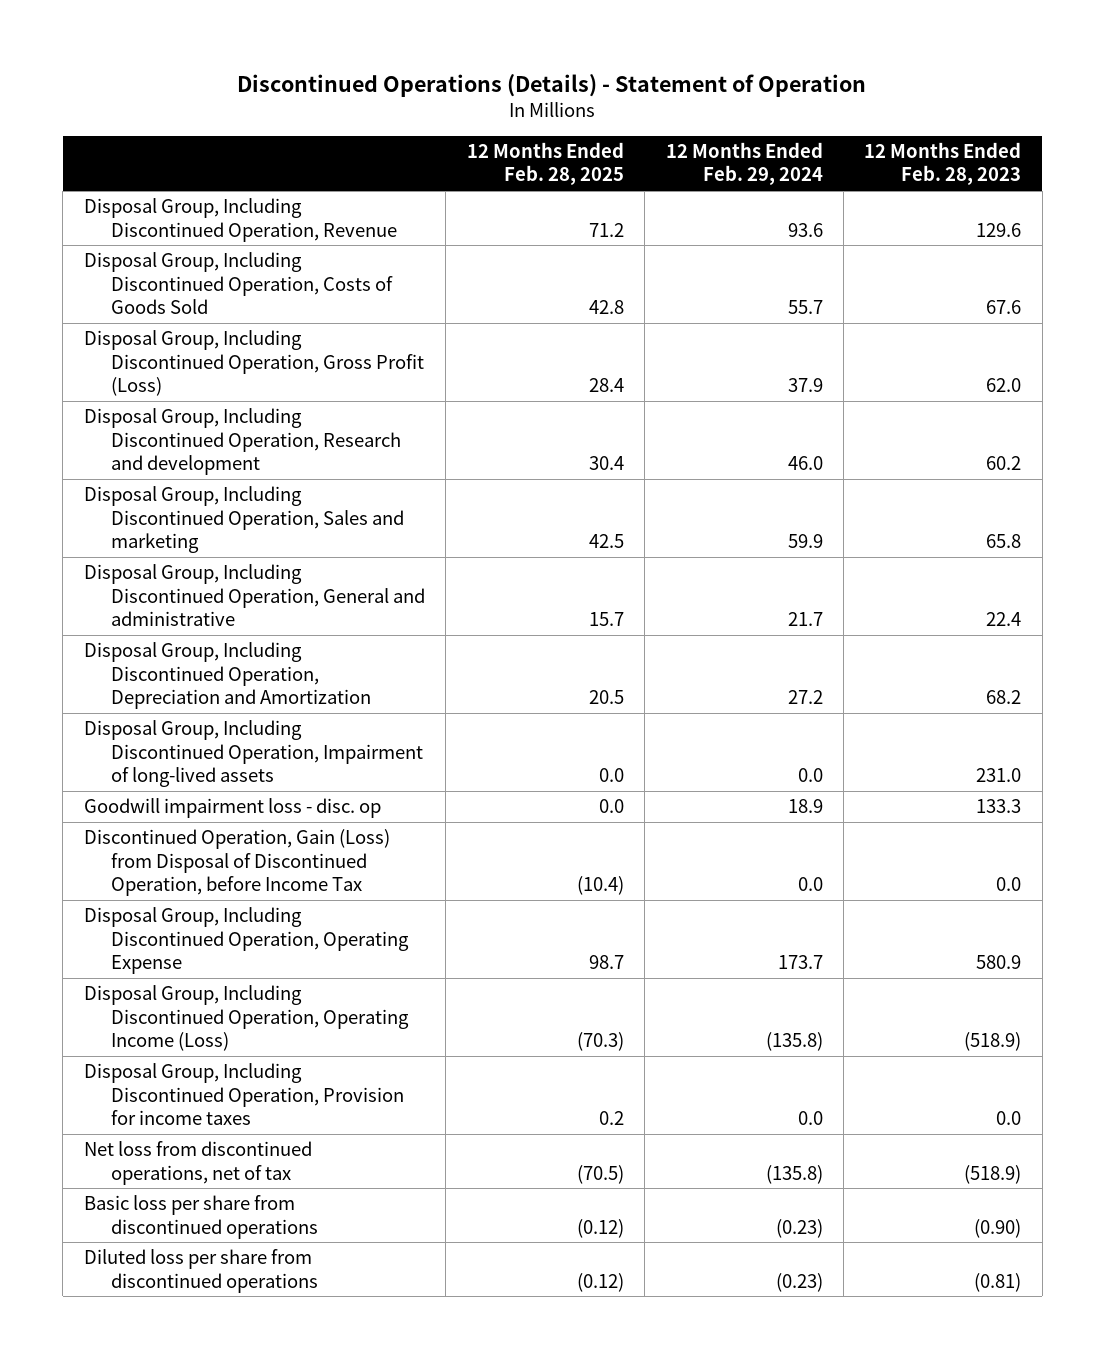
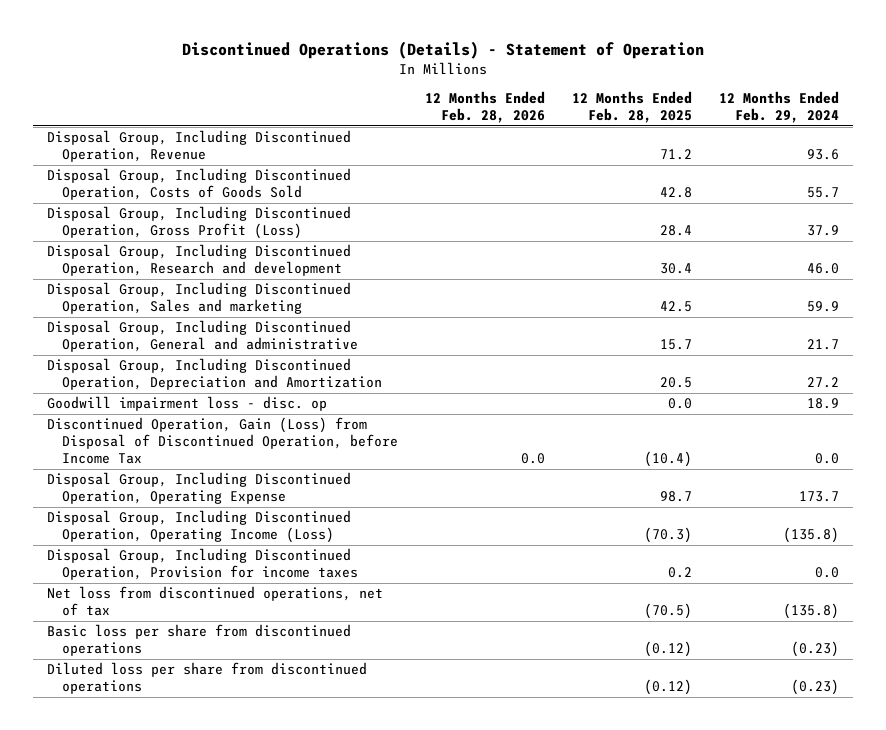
[864,141,1022,186] 12 Months Ended Feb. 28, 2023 -> none
none -> [425,91,546,124] 12 Months Ended Feb. 28, 2026
[83,720,424,788] Disposal Group, Including Discontinued Operation, Impairment of long-lived assets -> none

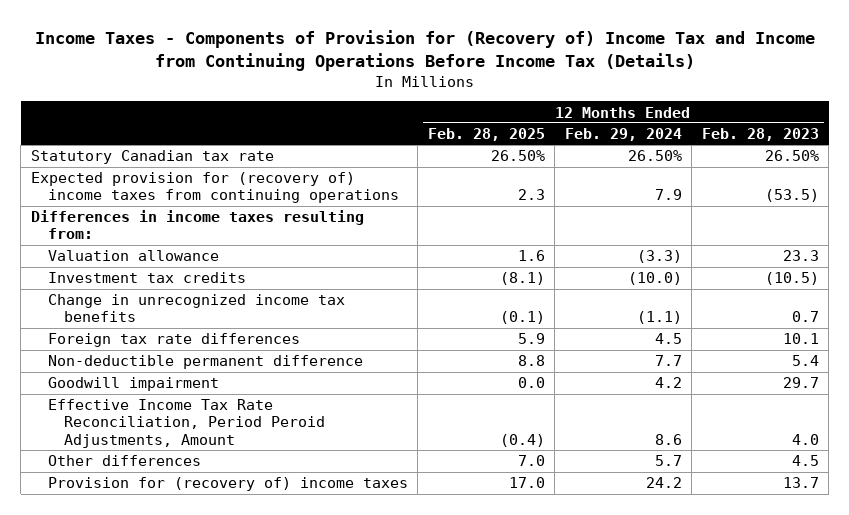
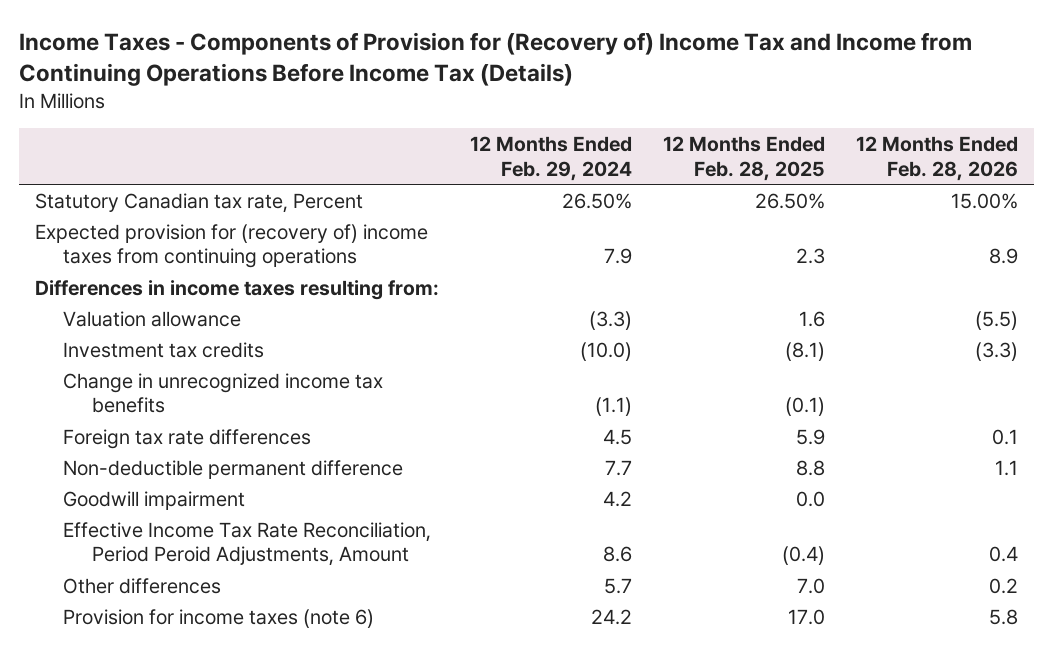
[701,128,819,142] Feb. 28, 2023 -> none
none -> [856,136,1019,181] 12 Months Ended Feb. 28, 2026
[30,150,274,165] Statutory Canadian tax rate -> [34,192,363,213] Statutory Canadian tax rate, Percent
[47,477,408,492] Provision for (recovery of) income taxes -> [63,608,375,628] Provision for income taxes (note 6)

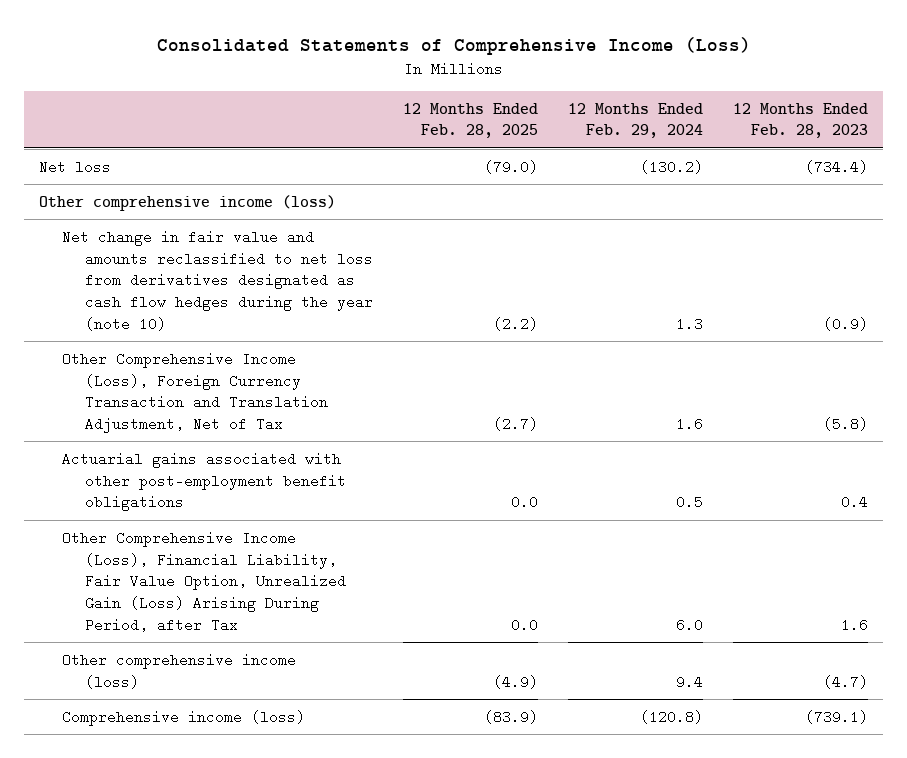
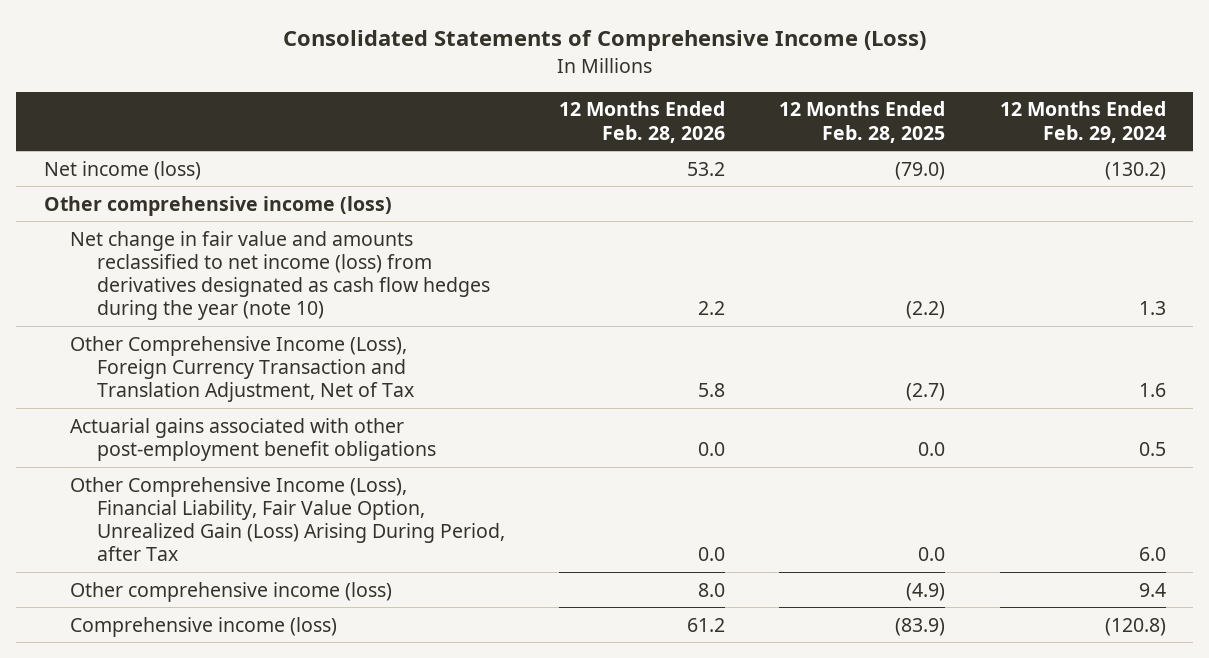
[733,102,869,139] 12 Months Ended Feb. 28, 2023 -> none
none -> [558,101,725,143] 12 Months Ended Feb. 28, 2026
[38,159,111,174] Net loss -> [43,160,201,180] Net income (loss)
[61,229,373,332] Net change in fair value and amounts reclassified to net loss from derivatives designated as cash flow hedges during the year (note 10) -> [70,230,490,320] Net change in fair value and amounts reclassified to net income (loss) from derivatives designated as cash flow hedges during the year (note 10)

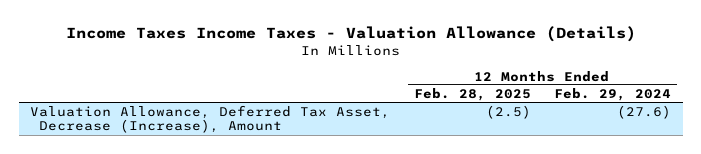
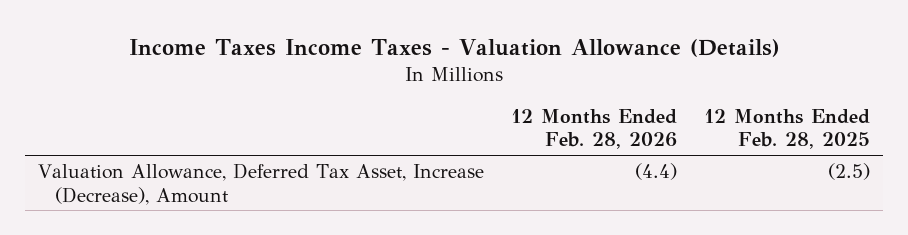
[553,87,671,101] Feb. 29, 2024 -> none
none -> [510,108,677,150] 12 Months Ended Feb. 28, 2026
[30,105,391,134] Valuation Allowance, Deferred Tax Asset, Decrease (Increase), Amount -> [38,163,485,205] Valuation Allowance, Deferred Tax Asset, Increase (Decrease), Amount

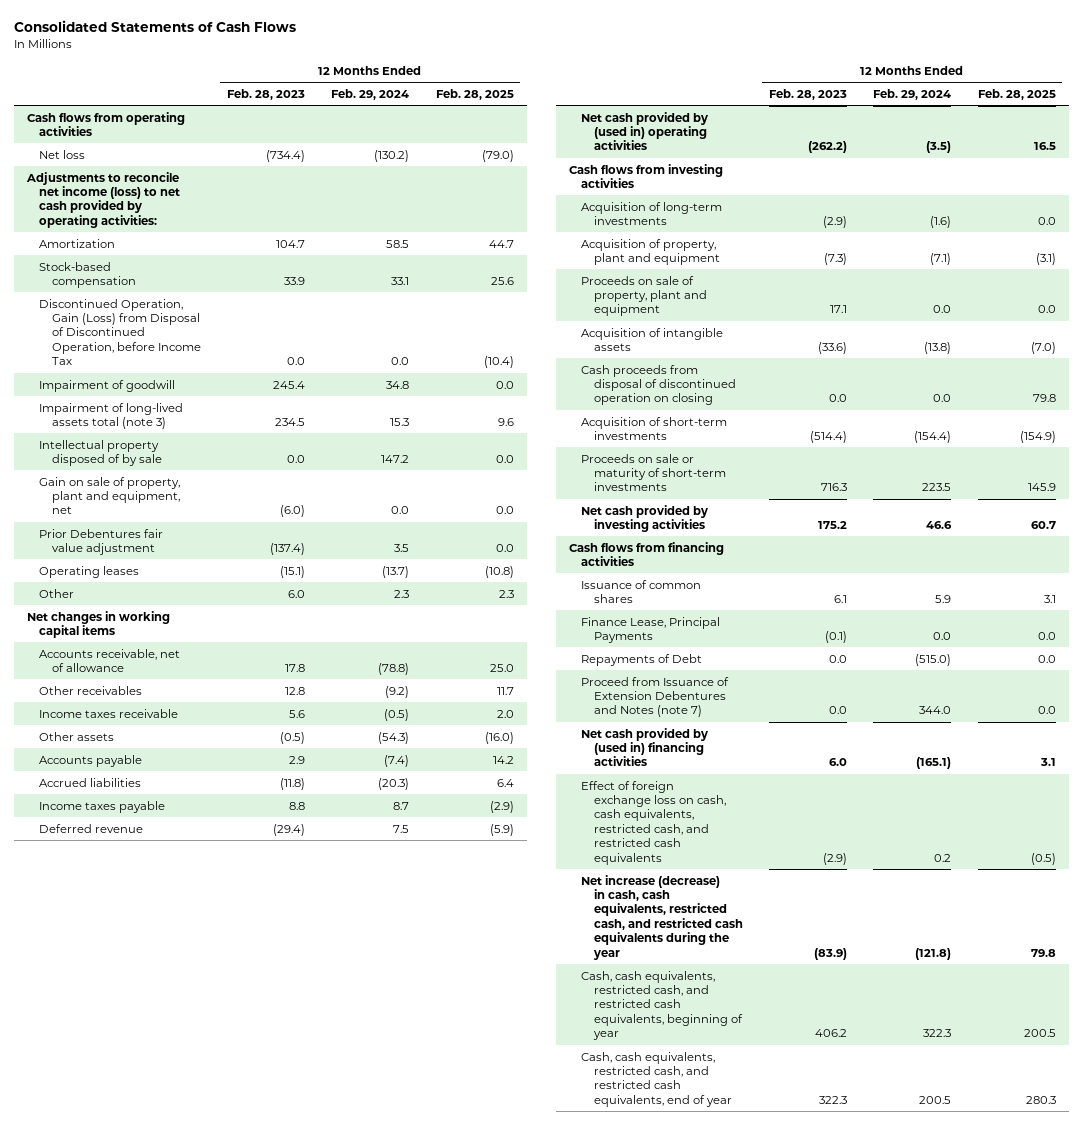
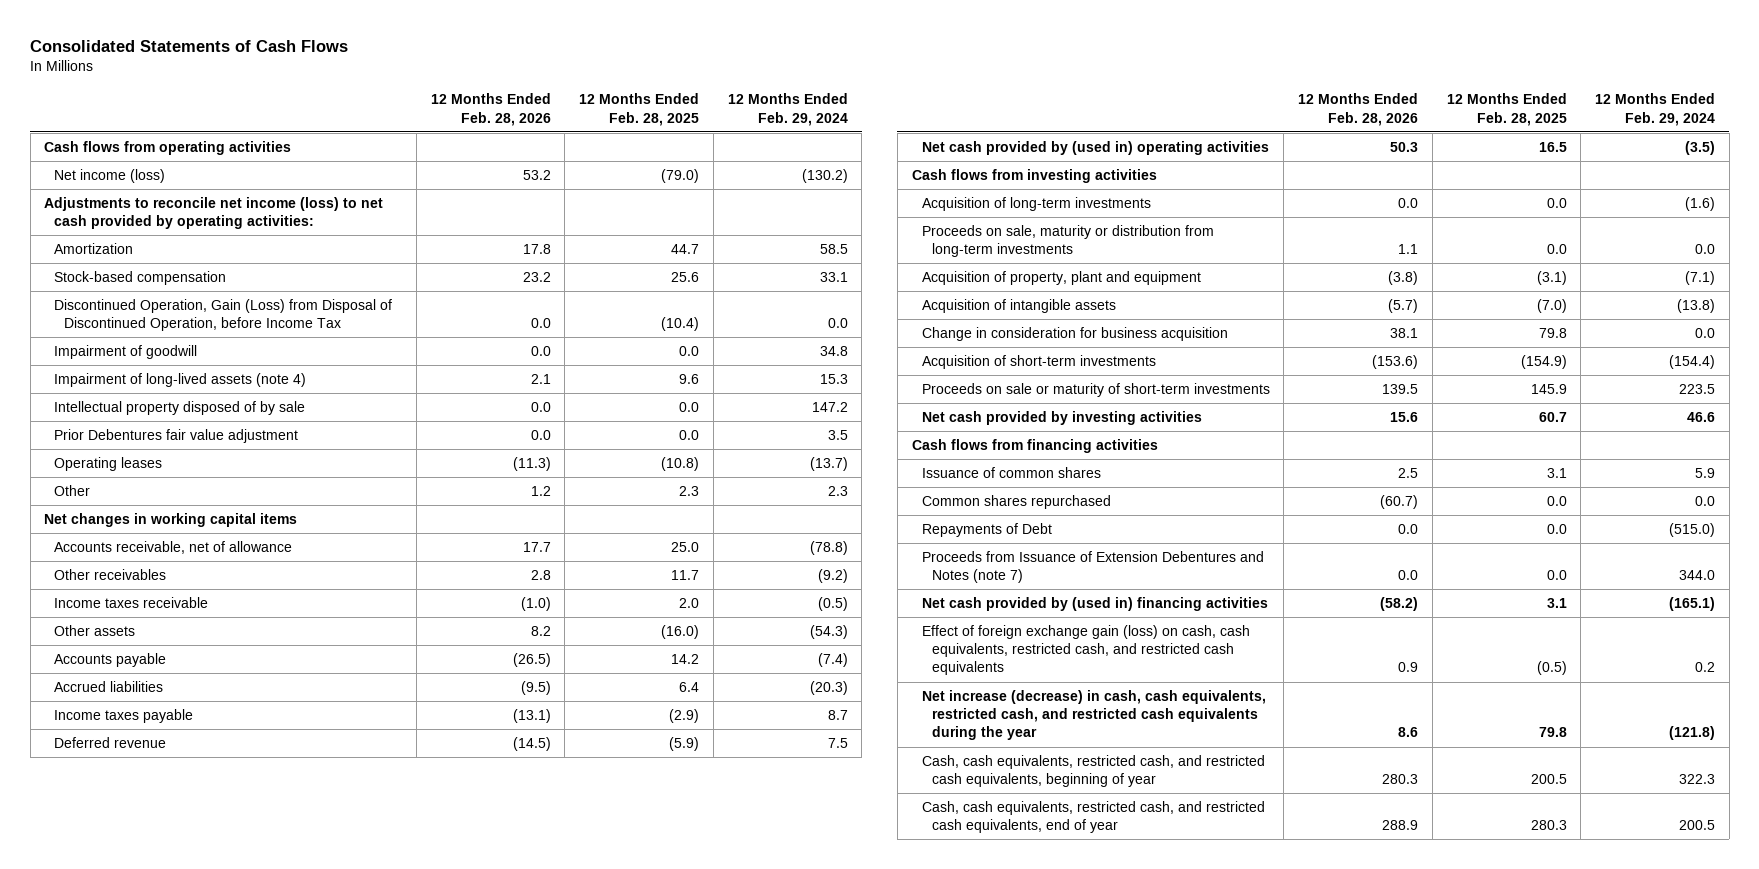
[226,88,305,100] Feb. 28, 2023 -> none
none -> [430,93,551,126] 12 Months Ended Feb. 28, 2026
[39,149,86,159] Net loss -> [54,169,166,184] Net income (loss)
[39,402,184,429] Impairment of long-lived assets total (note 3) -> [54,373,307,388] Impairment of long-lived assets (note 4)
[39,476,181,515] Gain on sale of property, plant and equipment, net -> none
none -> [921,225,1214,258] Proceeds on sale, maturity or distribution from long-term investments
[581,275,707,317] Proceeds on sale of property, plant and equipment -> none
[581,364,736,406] Cash proceeds from disposal of discontinued operation on closing -> [921,327,1228,342] Change in consideration for business acquisition
[581,616,721,643] Finance Lease, Principal Payments -> none
none -> [921,495,1111,510] Common shares repurchased
[581,676,730,718] Proceed from Issuance of Extension Debentures and Notes (note 7) -> [921,551,1264,584] Proceeds from Issuance of Extension Debentures and Notes (note 7)
[581,780,726,865] Effect of foreign exchange loss on cash, cash equivalents, restricted cash, and restricted cash equivalents -> [921,625,1250,676] Effect of foreign exchange gain (loss) on cash, cash equivalents, restricted cash, and restricted cash equivalents

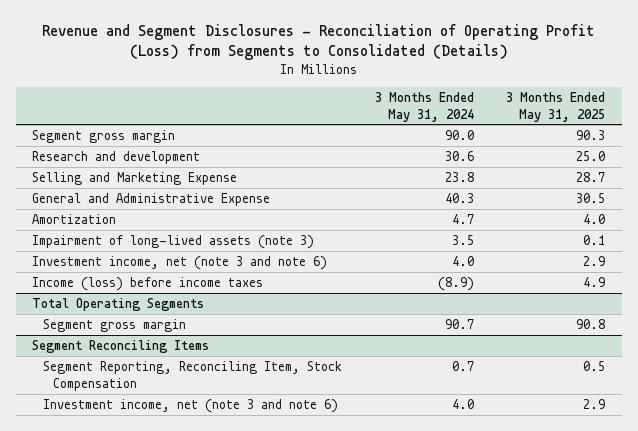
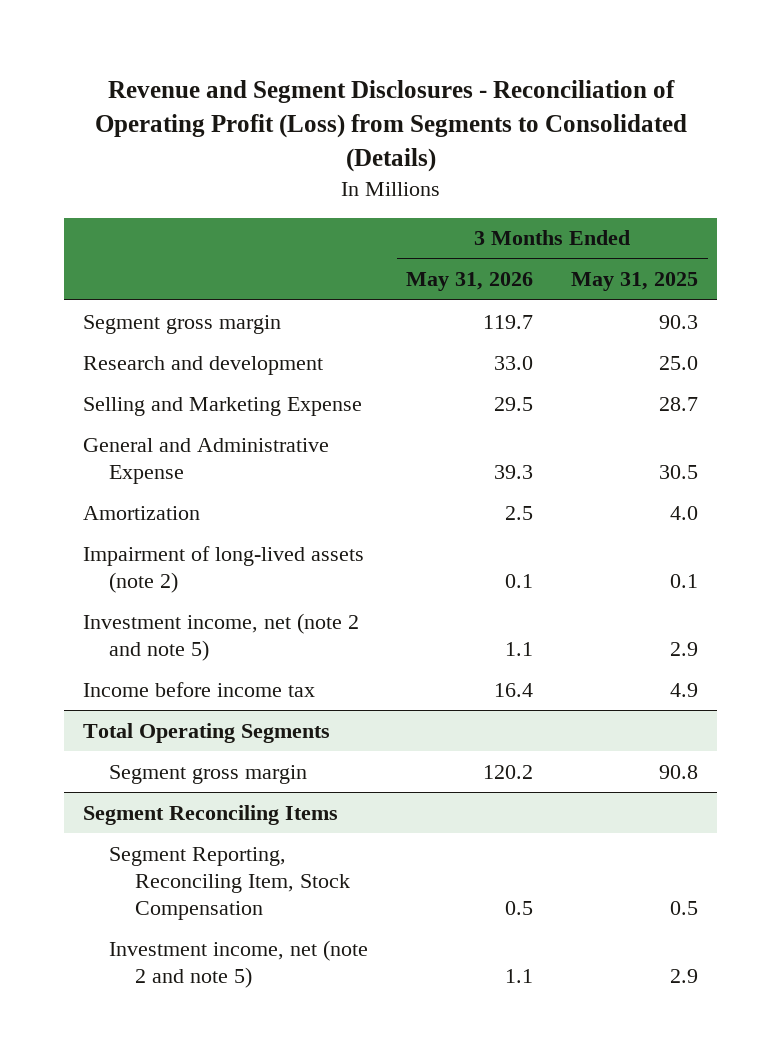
[374,91,474,122] 3 Months Ended May 31, 2024 -> none
none -> [406,272,534,292] May 31, 2026
[32,234,315,249] Impairment of long-lived assets (note 3) -> [83,545,365,593] Impairment of long-lived assets (note 2)
[32,255,328,270] Investment income, net (note 3 and note 6) -> [83,612,360,661] Investment income, net (note 2 and note 5)
[32,276,264,291] Income (loss) before income taxes -> [83,681,316,697] Income before income tax
[42,398,338,413] Investment income, net (note 3 and note 6) -> [109,939,369,988] Investment income, net (note 2 and note 5)

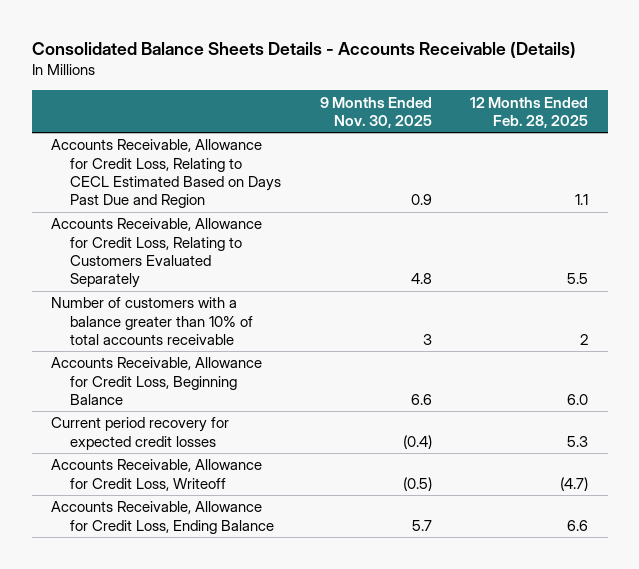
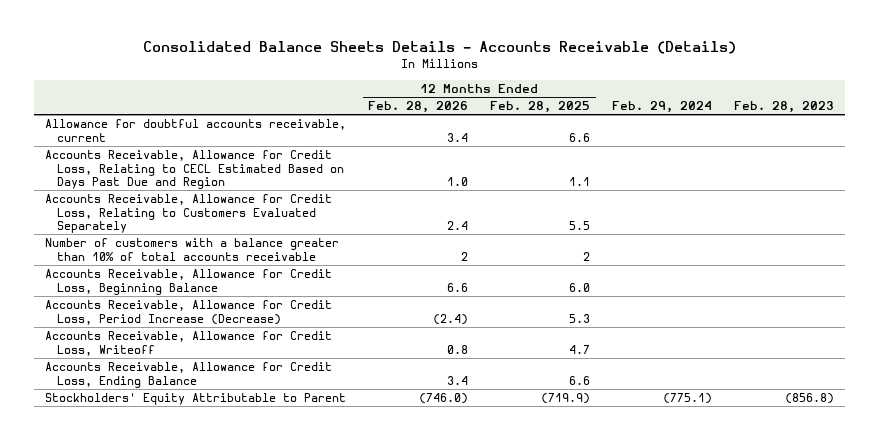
[319,96,432,128] 9 Months Ended Nov. 30, 2025 -> none
none -> [368,101,469,114] Feb. 28, 2026
none -> [611,101,712,114] Feb. 29, 2024
none -> [733,101,834,114] Feb. 28, 2023
none -> [45,119,347,142] Allowance for doubtful accounts receivable, current
[51,417,230,450] Current period recovery for expected credit losses -> [45,300,333,325] Accounts Receivable, Allowance for Credit Loss, Period Increase (Decrease)
[560,476,589,491] (4.7) -> [569,344,591,354] 4.7
none -> [45,393,347,406] Stockholders' Equity Attributable to Parent

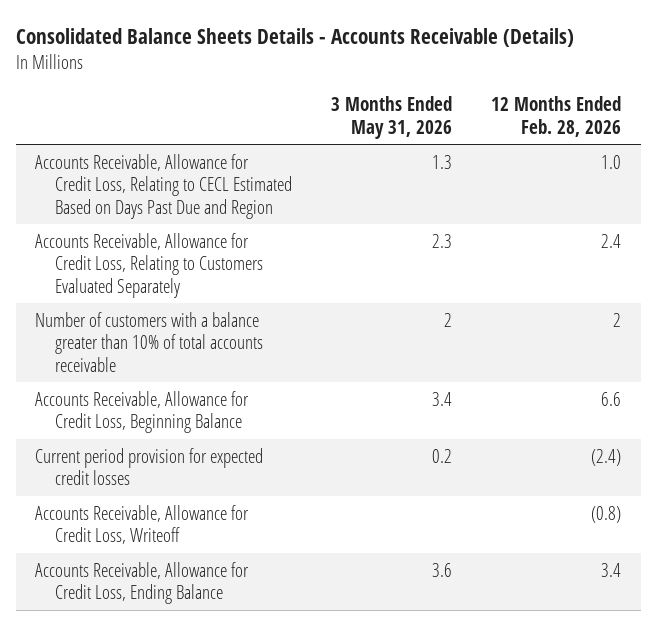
[490,101,591,114] Feb. 28, 2025 -> none
[611,101,712,114] Feb. 29, 2024 -> none
[733,101,834,114] Feb. 28, 2023 -> none
none -> [331,96,453,139] 3 Months Ended May 31, 2026
[45,119,347,142] Allowance for doubtful accounts receivable, current -> none
[45,300,333,325] Accounts Receivable, Allowance for Credit Loss, Period Increase (Decrease) -> [35,447,264,486] Current period provision for expected credit losses
[447,344,469,354] 0.8 -> [591,505,622,523] (0.8)
[45,393,347,406] Stockholders' Equity Attributable to Parent -> none

